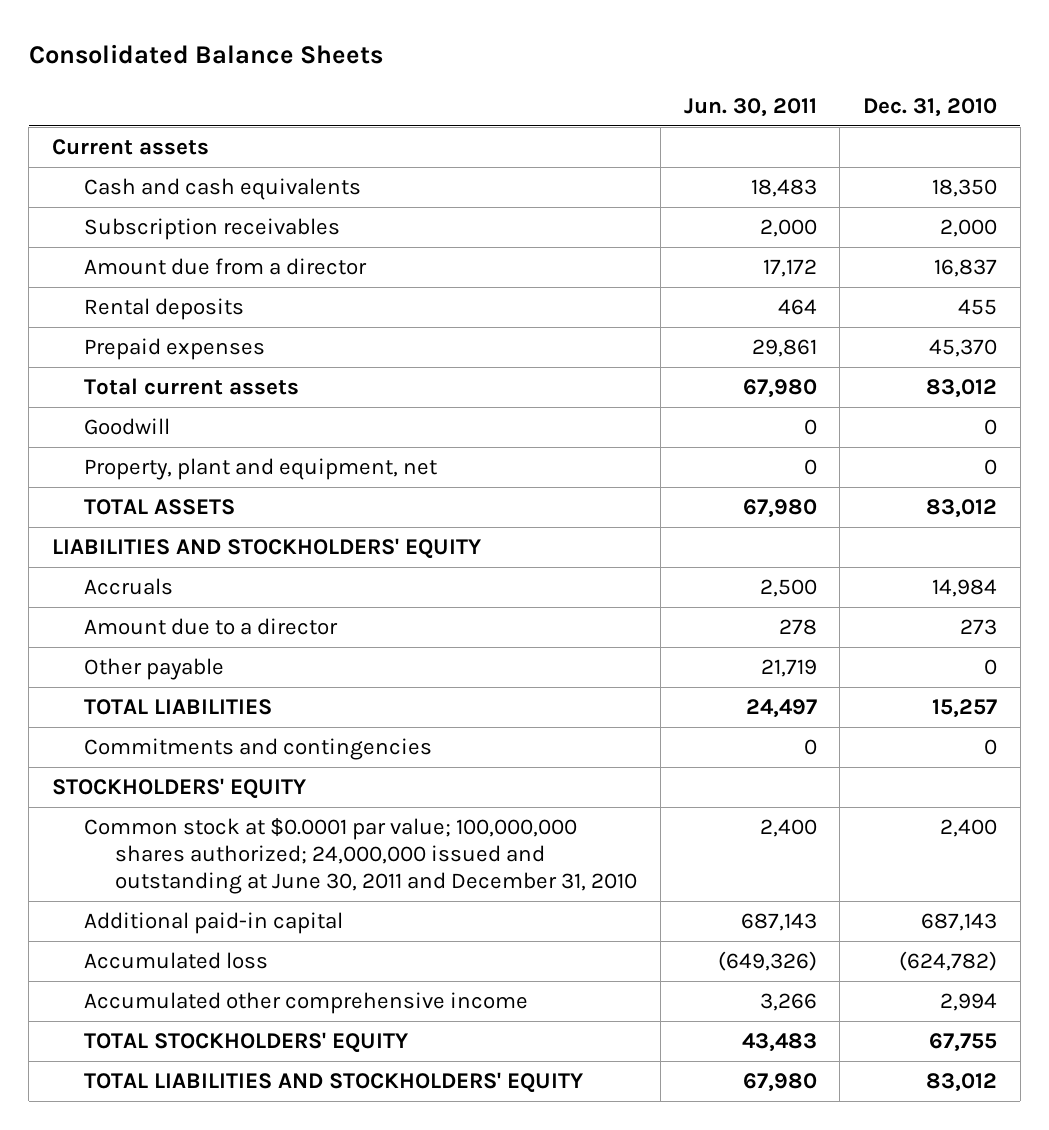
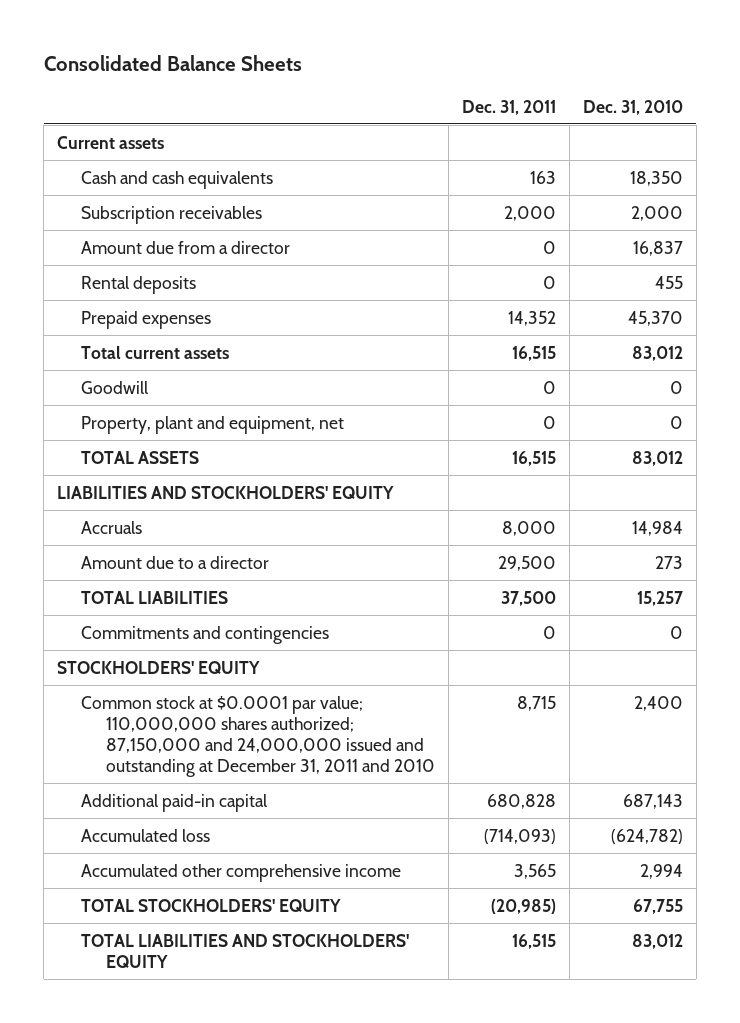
[683,97,817,117] Jun. 30, 2011 -> none
none -> [461,99,556,115] Dec. 31, 2011
[83,658,224,681] Other payable -> none
[83,818,638,895] Common stock at $0.0001 par value; 100,000,000 shares authorized; 24,000,000 issued and outstanding at June 30, 2011 and December 31, 2010 -> [81,695,435,777] Common stock at $0.0001 par value; 110,000,000 shares authorized; 87,150,000 and 24,000,000 issued and outstanding at December 31, 2011 and 2010

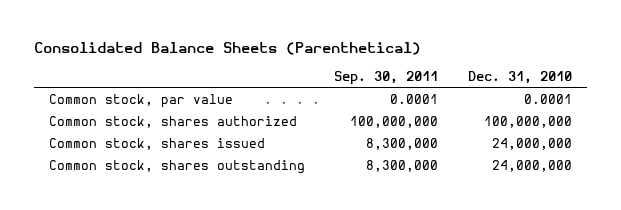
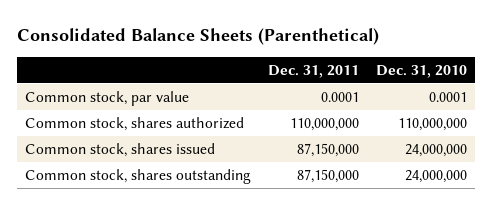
[334,70,439,85] Sep. 30, 2011 -> none
none -> [267,64,359,78] Dec. 31, 2011
[483,115,572,128] 100,000,000 -> [397,118,467,132] 110,000,000

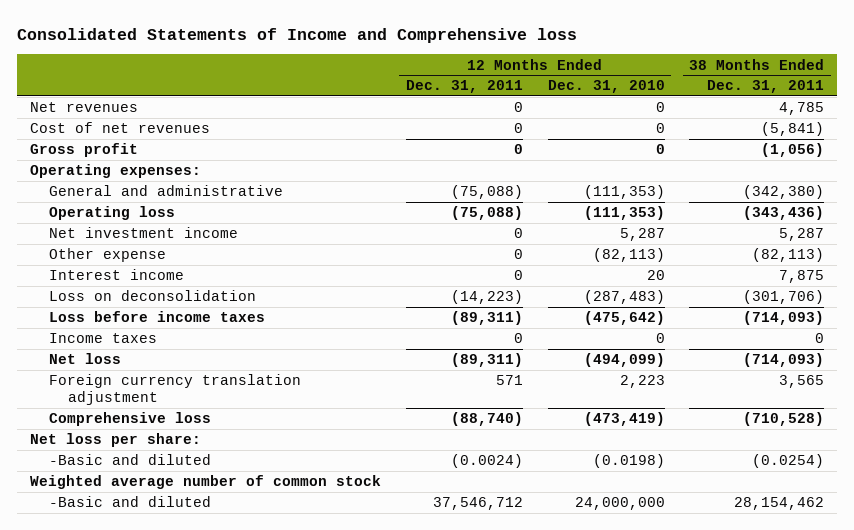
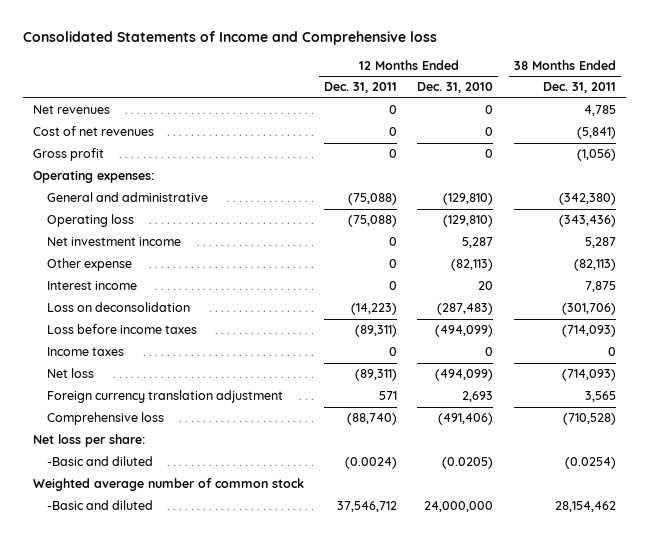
[583,185,665,200] (111,353) -> [443,193,494,206] (129,810)
[583,206,665,221] (111,353) -> [443,215,494,228] (129,810)
[583,311,665,326] (475,642) -> [435,325,494,338] (494,099)
[619,375,665,389] 2,223 -> [462,391,494,403] 2,693
[583,412,665,427] (473,419) -> [438,413,494,426] (491,406)
[592,454,665,469] (0.0198) -> [442,457,494,470] (0.0205)

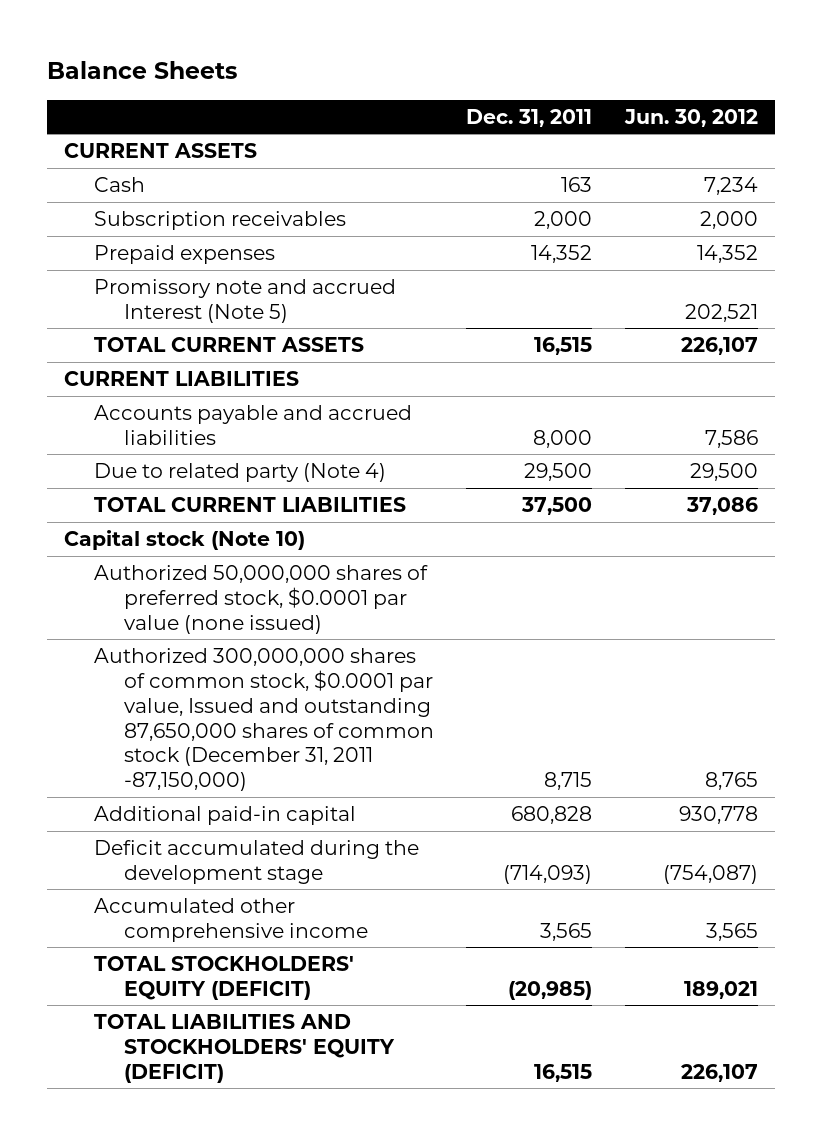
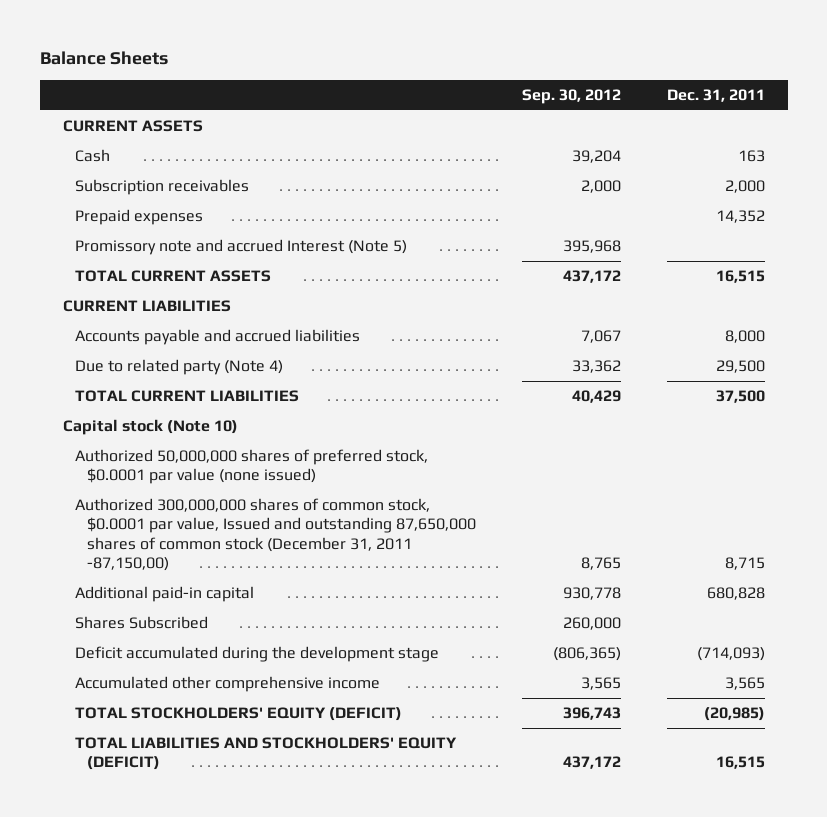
[624,108,759,127] Jun. 30, 2012 -> none
none -> [521,88,621,104] Sep. 30, 2012
[93,647,434,792] Authorized 300,000,000 shares of common stock, $0.0001 par value, Issued and outstanding 87,650,000 shares of common stock (December 31, 2011 -87,150,000) -> [74,498,476,572] Authorized 300,000,000 shares of common stock, $0.0001 par value, Issued and outstanding 87,650,000 shares of common stock (December 31, 2011 -87,150,00)
none -> [74,616,208,630] Shares Subscribed

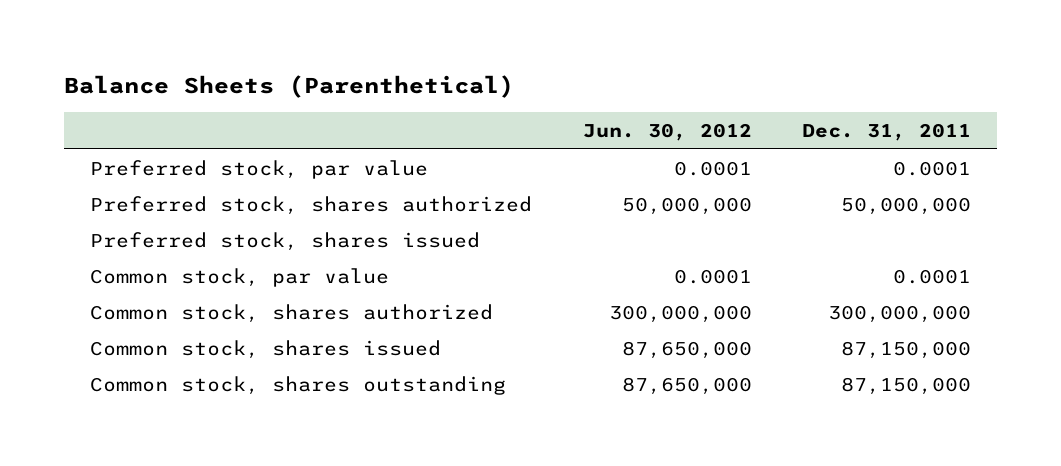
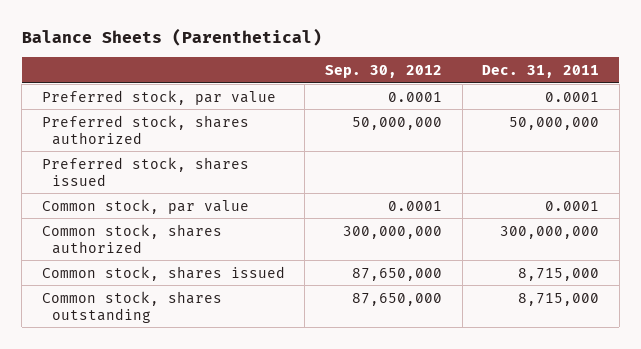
[582,122,752,141] Jun. 30, 2012 -> none
none -> [324,64,442,78] Sep. 30, 2012
[841,340,972,359] 87,150,000 -> [518,267,600,281] 8,715,000
[841,376,972,395] 87,150,000 -> [518,292,600,306] 8,715,000

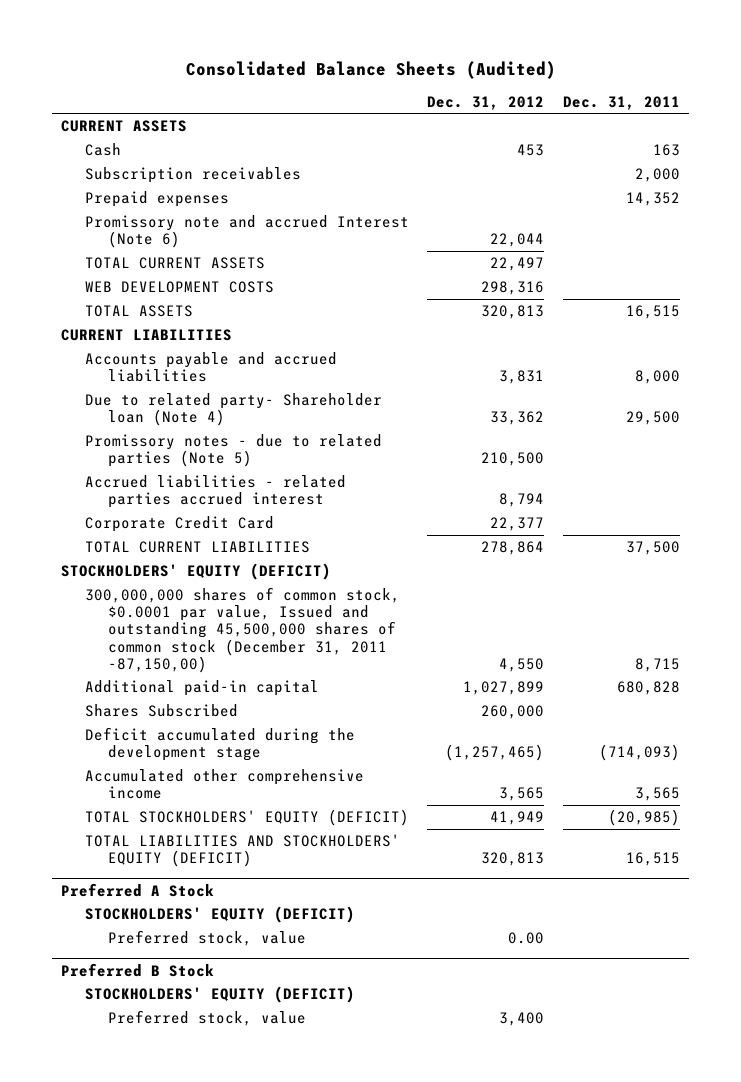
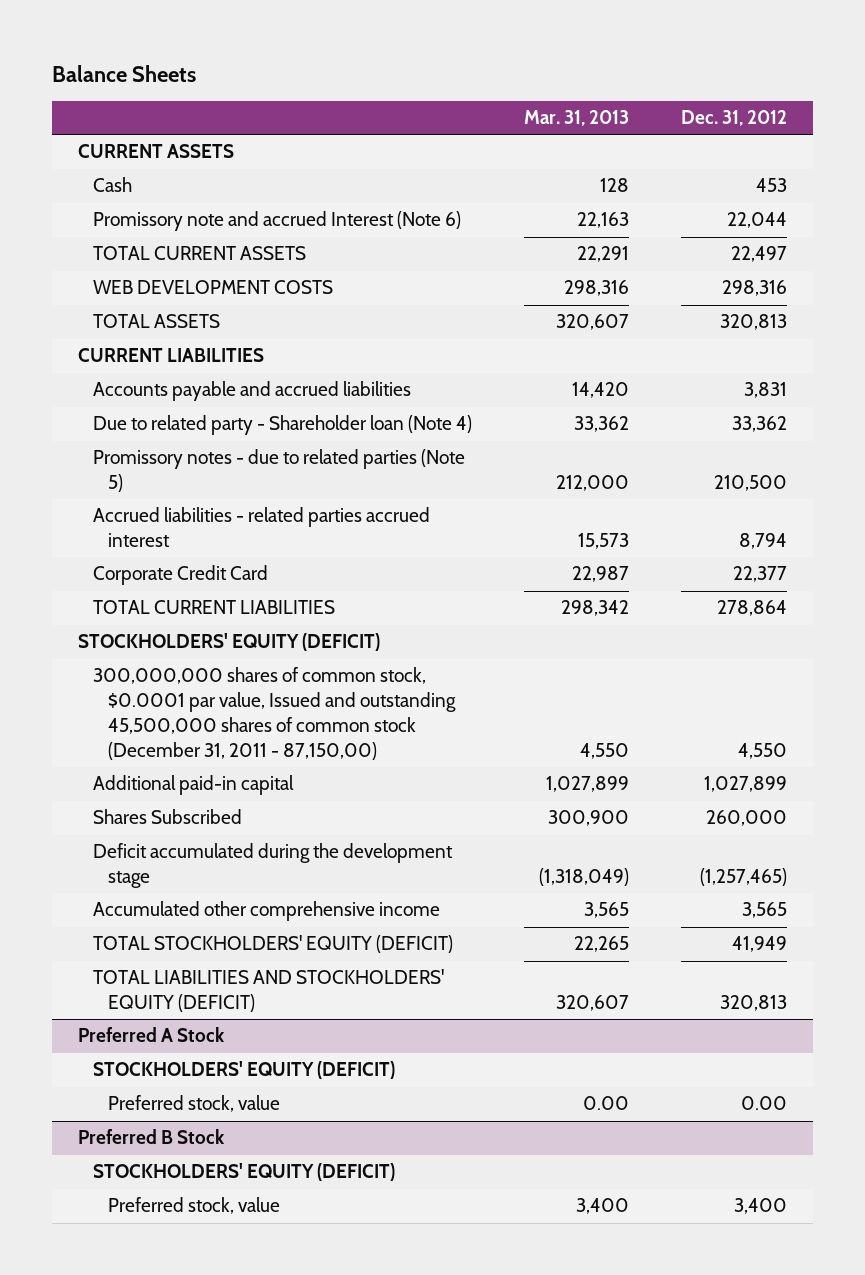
[185,60,556,79] Consolidated Balance Sheets (Audited) -> [51,64,196,82] Balance Sheets
[563,95,681,110] Dec. 31, 2011 -> none
none -> [523,110,629,127] Mar. 31, 2013
[84,167,301,184] Subscription receivables -> none
[84,191,229,208] Prepaid expenses -> none
[84,393,382,427] Due to related party- Shareholder loan (Note 4) -> [92,415,472,436] Due to related party - Shareholder loan (Note 4)
[84,587,400,673] 300,000,000 shares of common stock, $0.0001 par value, Issued and outstanding 45,500,000 shares of common stock (December 31, 2011 -87,150,00) -> [92,667,456,760] 300,000,000 shares of common stock, $0.0001 par value, Issued and outstanding 45,500,000 shares of common stock (December 31, 2011 - 87,150,00)

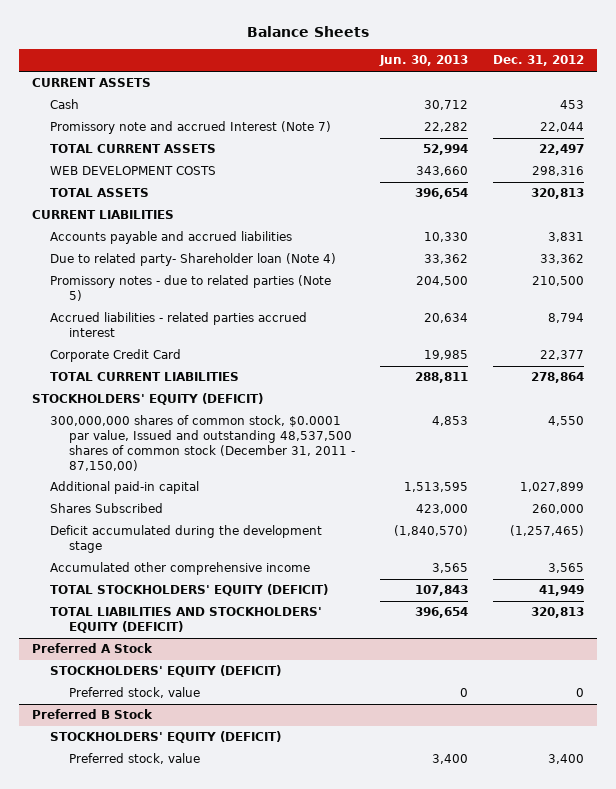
[523,110,629,127] Mar. 31, 2013 -> none
none -> [379,55,469,67] Jun. 30, 2013
[92,211,461,232] Promissory note and accrued Interest (Note 6) -> [50,121,332,135] Promissory note and accrued Interest (Note 7)
[92,415,472,436] Due to related party - Shareholder loan (Note 4) -> [50,253,337,267] Due to related party- Shareholder loan (Note 4)
[92,667,456,760] 300,000,000 shares of common stock, $0.0001 par value, Issued and outstanding 45,500,000 shares of common stock (December 31, 2011 - 87,150,00) -> [50,415,356,471] 300,000,000 shares of common stock, $0.0001 par value, Issued and outstanding 48,537,500 shares of common stock (December 31, 2011 - 87,150,00)
[741,1096,788,1111] 0.00 -> [576,688,585,698] 0

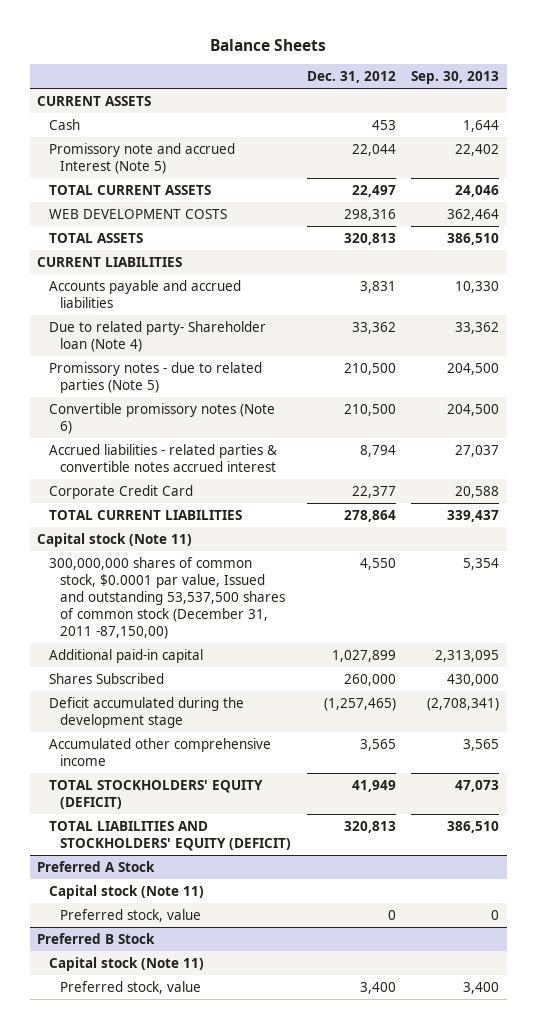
[379,55,469,67] Jun. 30, 2013 -> none
none -> [411,71,500,85] Sep. 30, 2013
[50,121,332,135] Promissory note and accrued Interest (Note 7) -> [48,143,235,174] Promissory note and accrued Interest (Note 5)
none -> [48,403,275,434] Convertible promissory notes (Note 6)
[50,312,308,338] Accrued liabilities - related parties accrued interest -> [48,444,277,472] Accrued liabilities - related parties & convertible notes accrued interest
[31,393,263,406] STOCKHOLDERS' EQUITY (DEFICIT) -> [37,533,193,548] Capital stock (Note 11)
[50,415,356,471] 300,000,000 shares of common stock, $0.0001 par value, Issued and outstanding 48,537,500 shares of common stock (December 31, 2011 - 87,150,00) -> [48,557,286,639] 300,000,000 shares of common stock, $0.0001 par value, Issued and outstanding 53,537,500 shares of common stock (December 31, 2011 -87,150,00)
[50,665,282,678] STOCKHOLDERS' EQUITY (DEFICIT) -> [48,885,204,900] Capital stock (Note 11)
[50,731,282,744] STOCKHOLDERS' EQUITY (DEFICIT) -> [48,957,204,972] Capital stock (Note 11)

